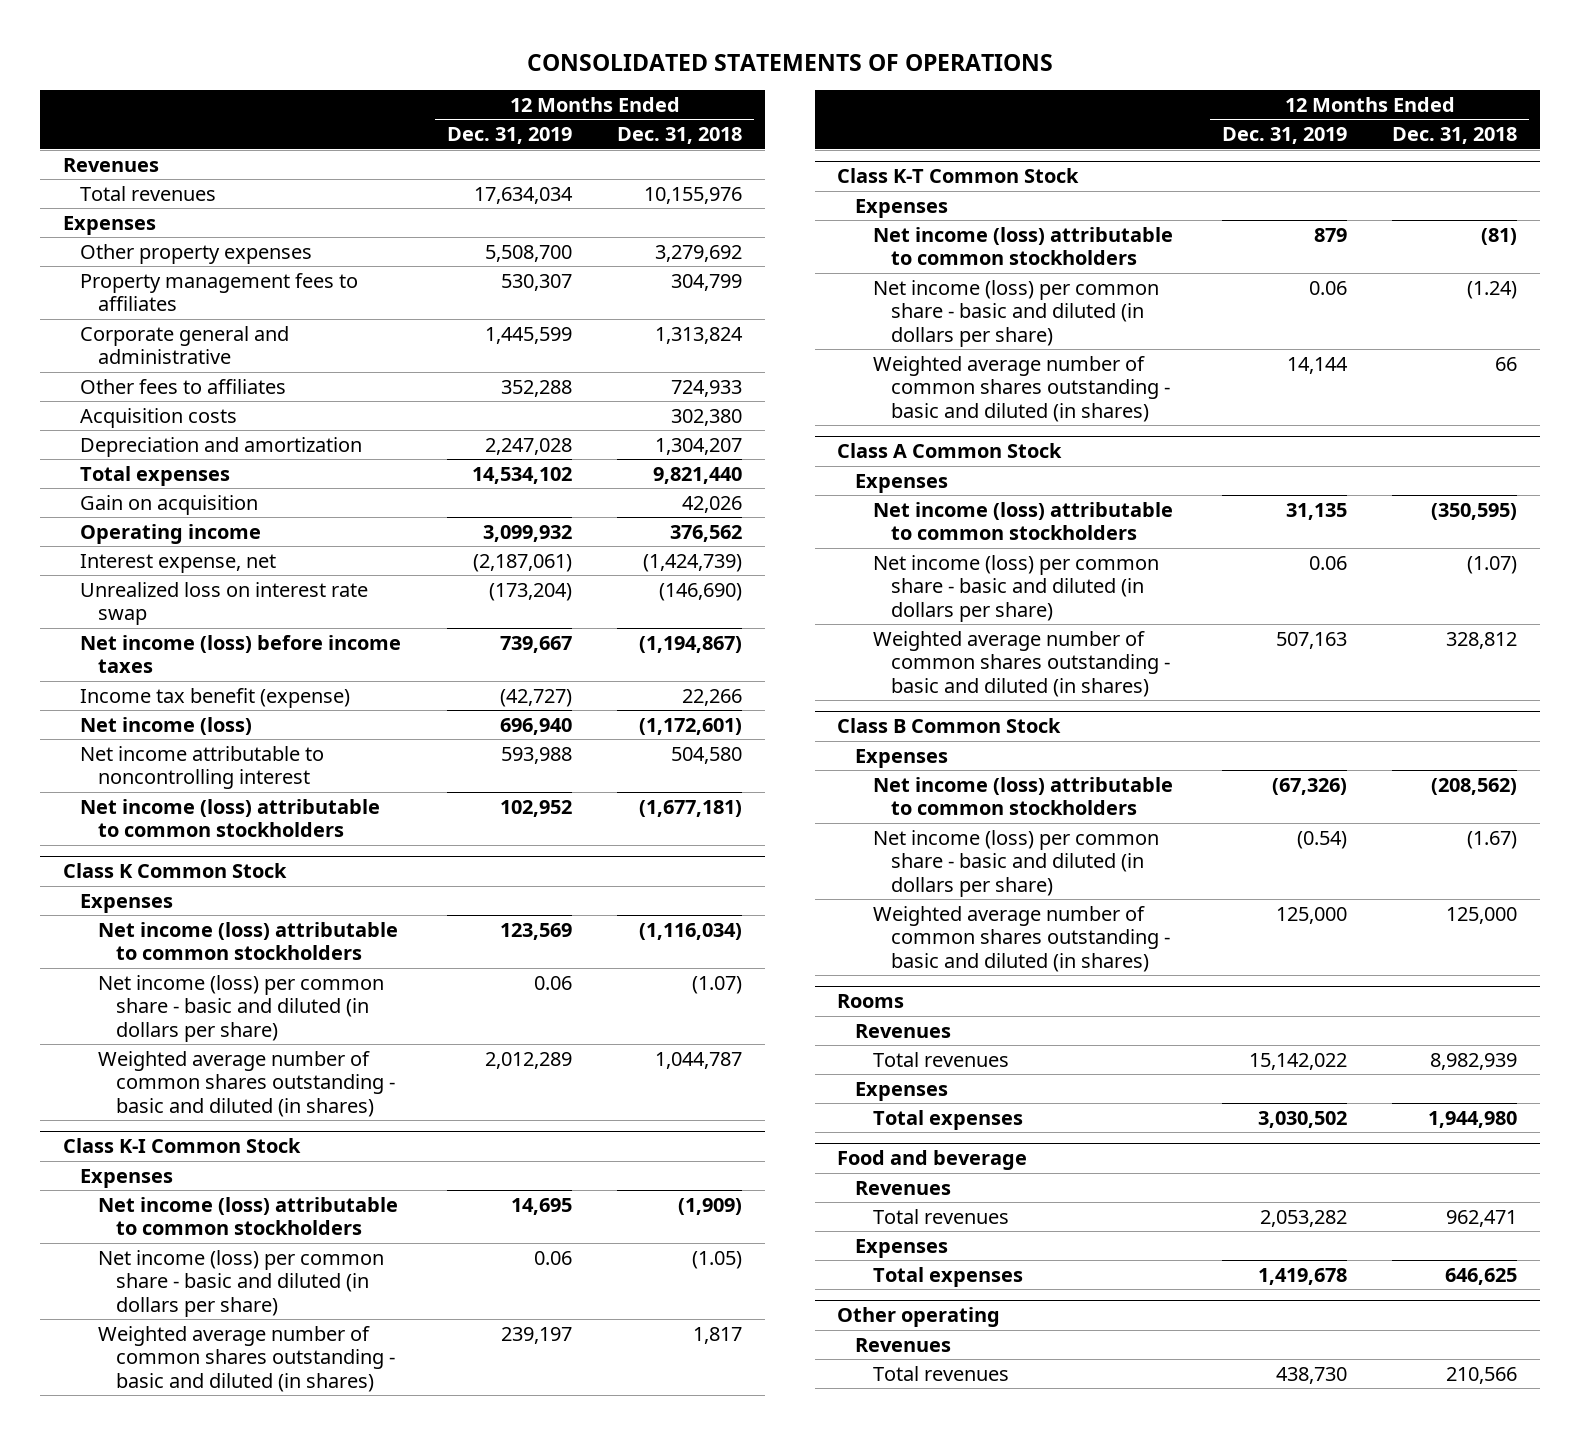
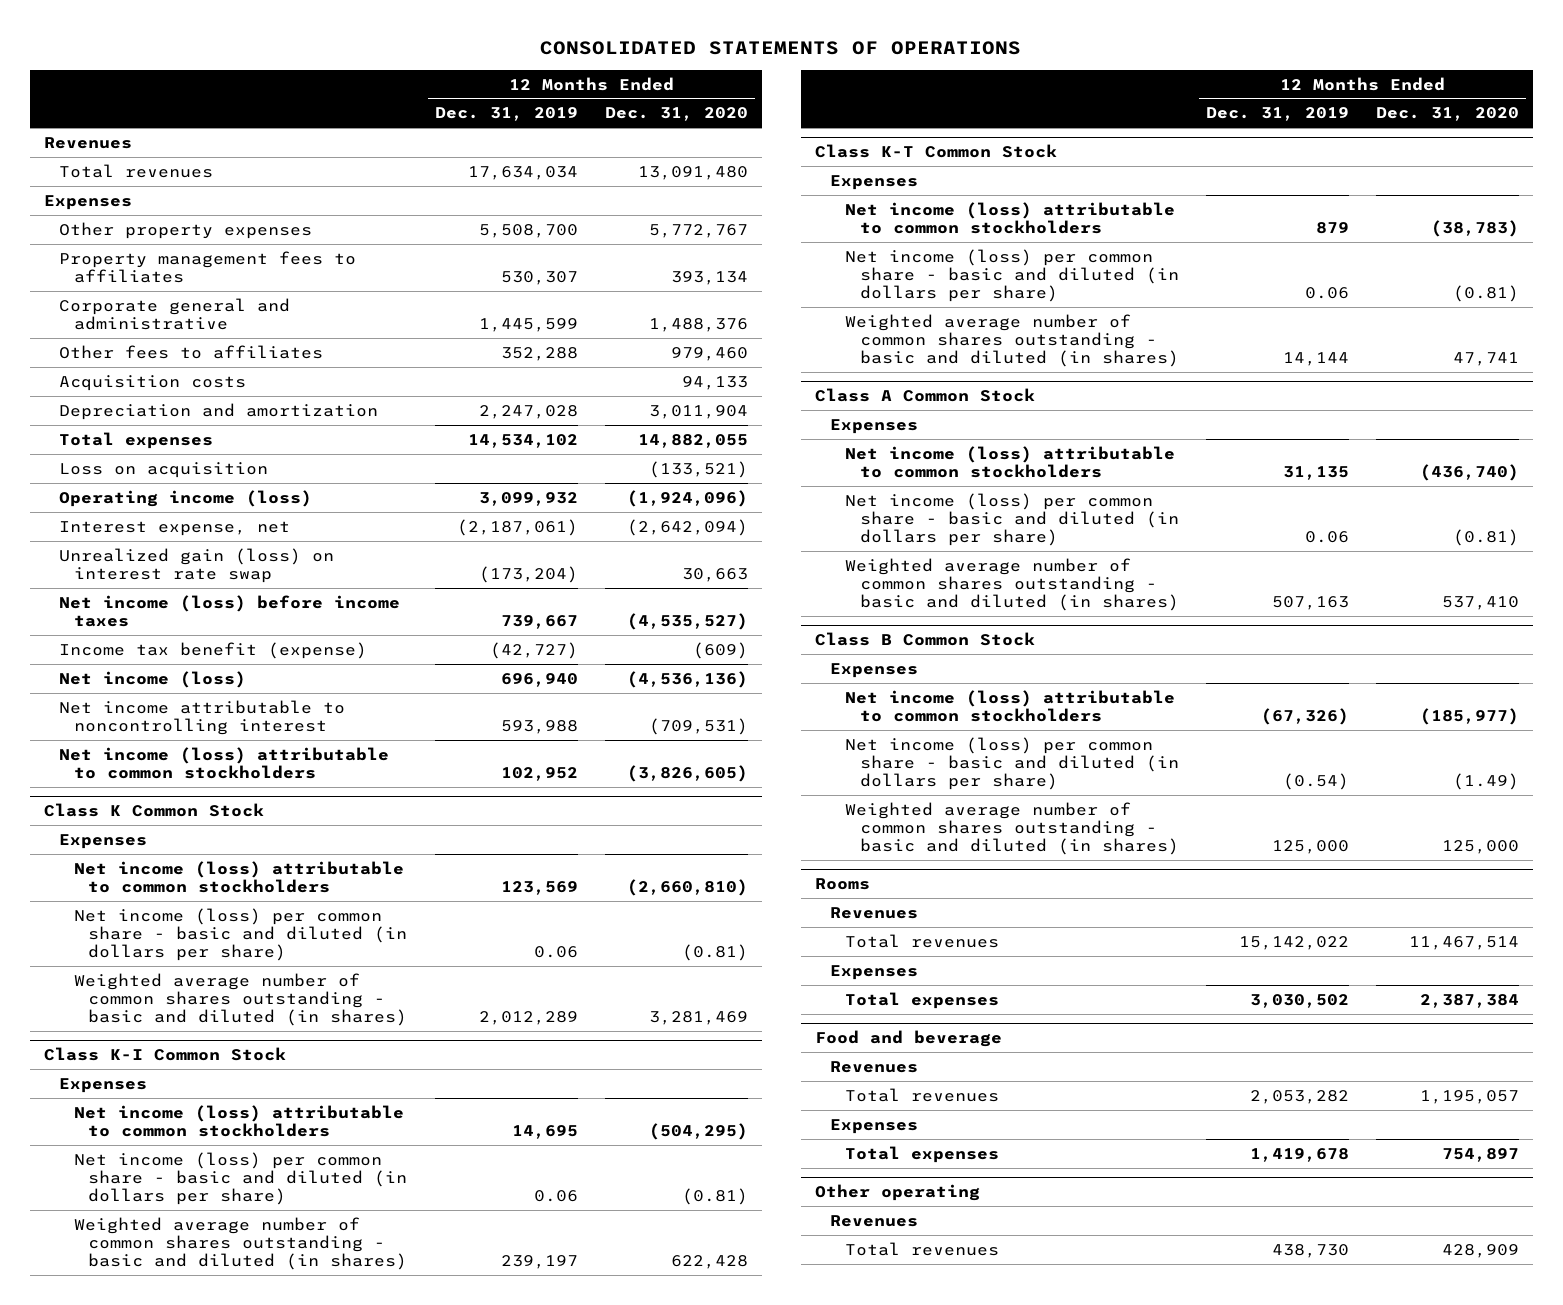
[617,127,743,145] Dec. 31, 2018 -> none
none -> [605,107,749,122] Dec. 31, 2020
[80,494,259,515] Gain on acquisition -> [58,461,268,478] Loss on acquisition
[80,523,262,544] Operating income -> [58,489,312,507] Operating income (loss)
[80,581,369,626] Unrealized loss on interest rate swap -> [58,547,334,584] Unrealized gain (loss) on interest rate swap

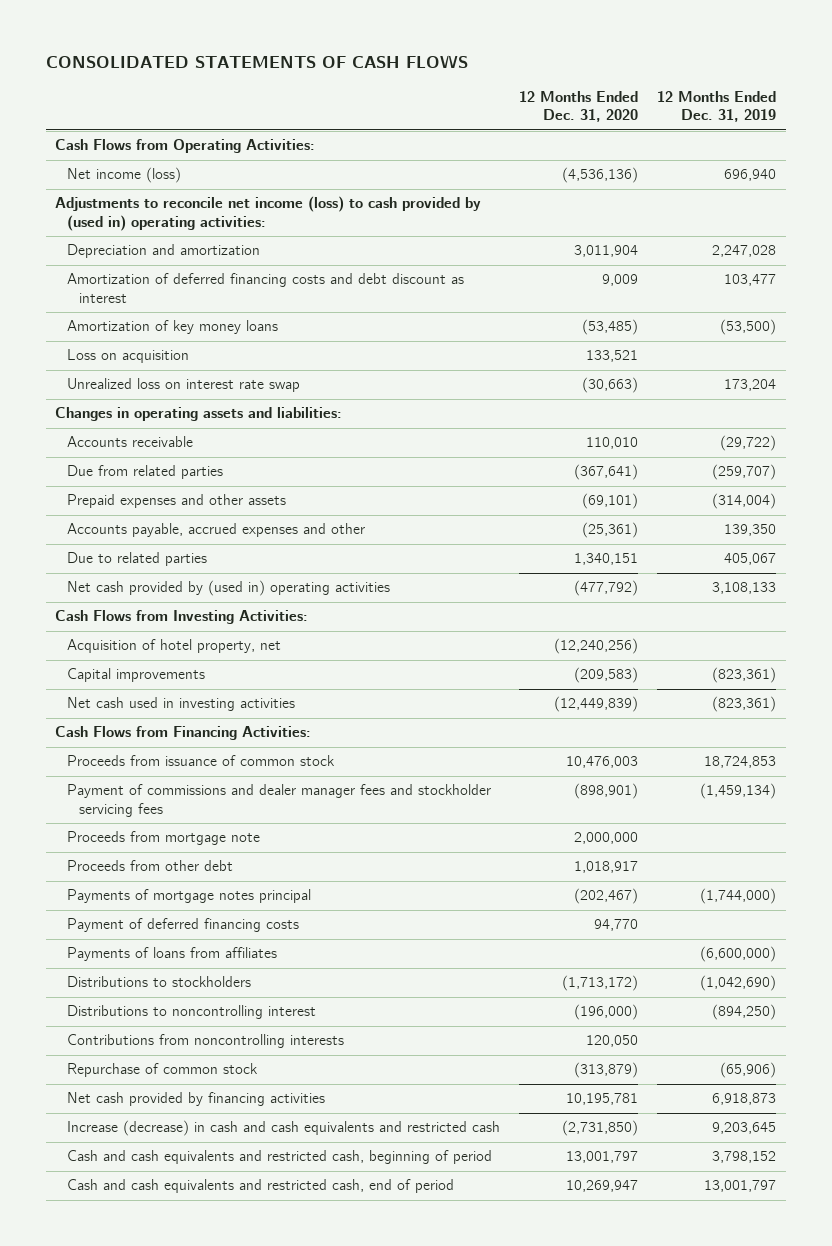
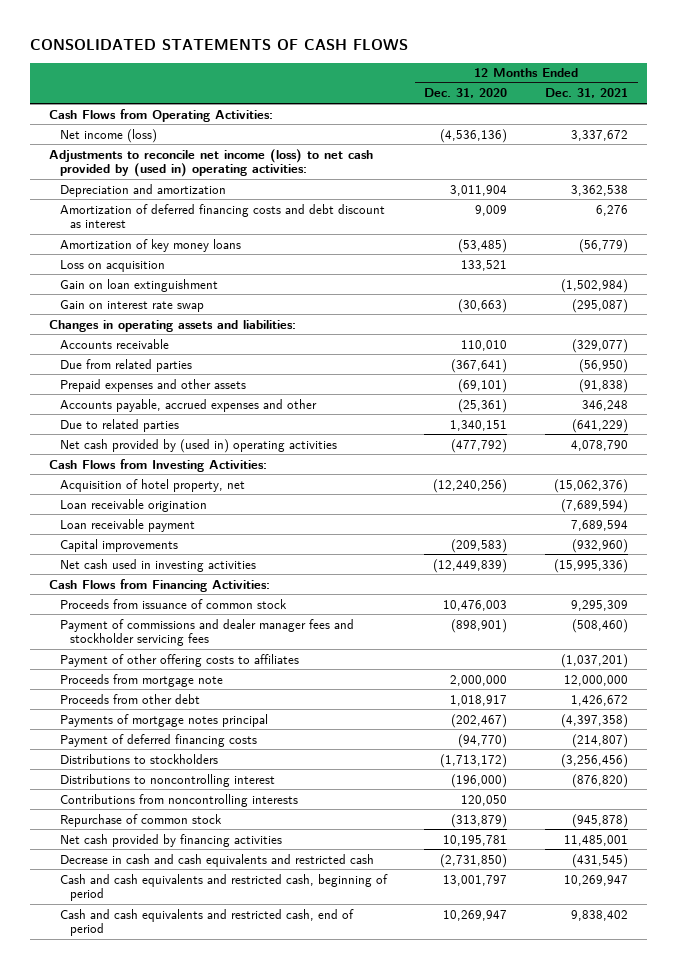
[657,90,777,123] 12 Months Ended Dec. 31, 2019 -> none
none -> [545,88,629,99] Dec. 31, 2021
[55,196,482,231] Adjustments to reconcile net income (loss) to cash provided by (used in) operating activities: -> [49,148,374,178] Adjustments to reconcile net income (loss) to net cash provided by (used in) operating activities:
none -> [59,278,218,292] Gain on loan extinguishment
[66,378,300,393] Unrealized loss on interest rate swap -> [59,299,204,312] Gain on interest rate swap
none -> [59,498,207,512] Loan receivable origination
none -> [59,518,195,532] Loan receivable payment
none -> [59,653,299,667] Payment of other offering costs to affiliates
[66,947,277,962] Payments of loans from affiliates -> none
[594,919,639,932] 94,770 -> [458,733,508,748] (94,770)
[66,1120,500,1137] Increase (decrease) in cash and cash equivalents and restricted cash -> [59,853,374,867] Decrease in cash and cash equivalents and restricted cash

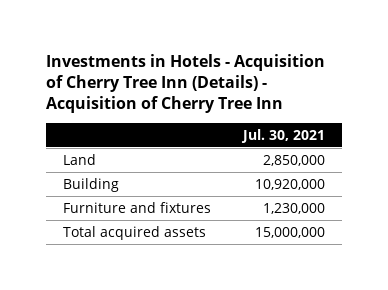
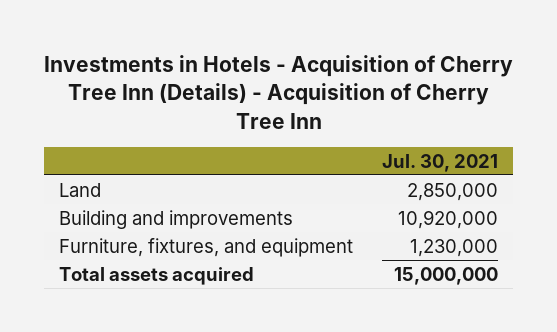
[62,177,119,192] Building -> [58,209,293,229] Building and improvements
[62,201,211,213] Furniture and fixtures -> [58,237,353,257] Furniture, fixtures, and equipment
[62,225,206,240] Total acquired assets -> [58,266,254,285] Total assets acquired

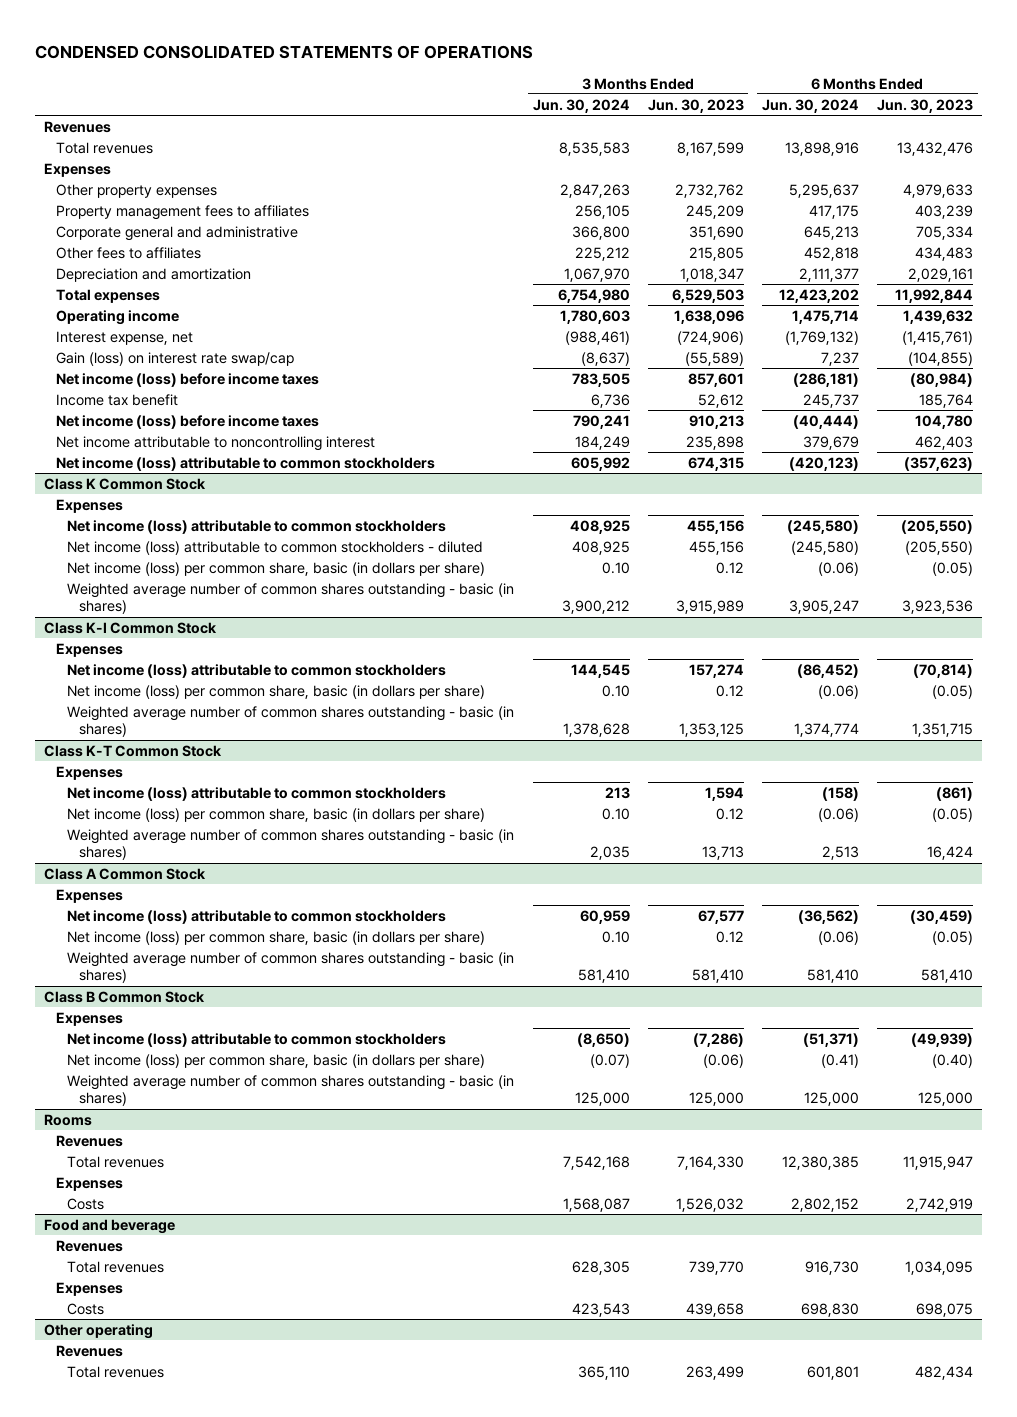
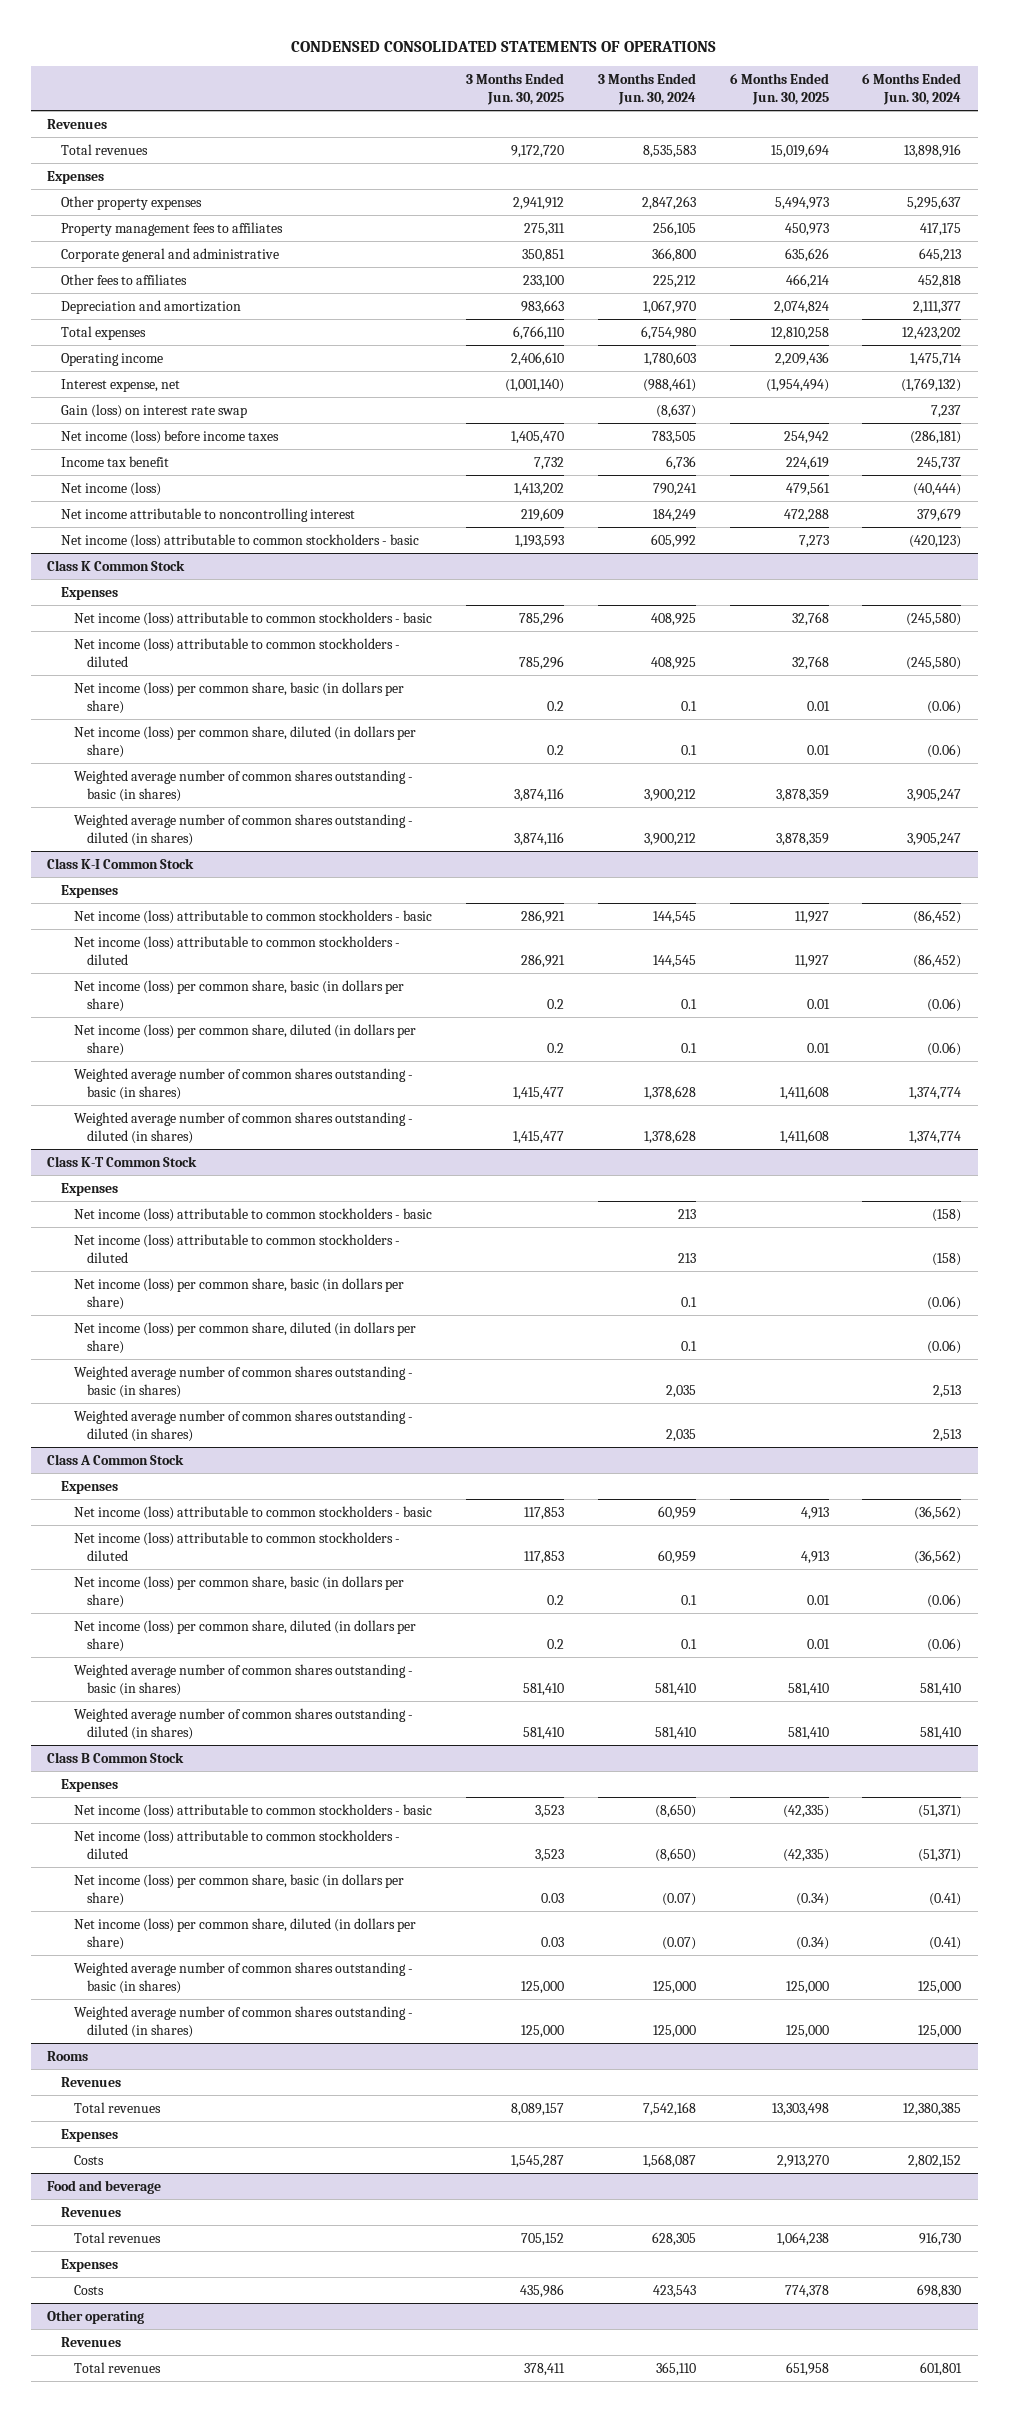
[647,98,744,113] Jun. 30, 2023 -> none
[876,98,973,113] Jun. 30, 2023 -> none
none -> [465,73,564,105] 3 Months Ended Jun. 30, 2025
none -> [729,73,829,105] 6 Months Ended Jun. 30, 2025
[55,351,294,366] Gain (loss) on interest rate swap/cap -> [60,403,247,418] Gain (loss) on interest rate swap
[55,414,319,429] Net income (loss) before income taxes -> [60,481,161,496] Net income (loss)
[55,456,435,471] Net income (loss) attributable to common stockholders -> [60,533,419,548] Net income (loss) attributable to common stockholders - basic
[67,519,447,534] Net income (loss) attributable to common stockholders -> [73,611,432,626] Net income (loss) attributable to common stockholders - basic
[601,561,630,574] 0.10 -> [680,700,697,711] 0.1
none -> [73,725,416,758] Net income (loss) per common share, diluted (in dollars per share)
none -> [73,813,413,846] Weighted average number of common shares outstanding - diluted (in shares)
[67,663,447,678] Net income (loss) attributable to common stockholders -> [73,909,432,924] Net income (loss) attributable to common stockholders - basic
none -> [73,935,400,965] Net income (loss) attributable to common stockholders - diluted
[601,684,630,697] 0.10 -> [680,998,697,1009] 0.1
none -> [73,1023,416,1056] Net income (loss) per common share, diluted (in dollars per share)
none -> [73,1111,413,1144] Weighted average number of common shares outstanding - diluted (in shares)
[67,786,447,801] Net income (loss) attributable to common stockholders -> [73,1207,432,1222] Net income (loss) attributable to common stockholders - basic
none -> [73,1233,400,1263] Net income (loss) attributable to common stockholders - diluted
[601,807,630,820] 0.10 -> [680,1296,697,1307] 0.1
none -> [73,1321,416,1354] Net income (loss) per common share, diluted (in dollars per share)
none -> [73,1409,413,1442] Weighted average number of common shares outstanding - diluted (in shares)
[67,909,447,924] Net income (loss) attributable to common stockholders -> [73,1505,432,1520] Net income (loss) attributable to common stockholders - basic
none -> [73,1531,400,1561] Net income (loss) attributable to common stockholders - diluted
[601,930,630,943] 0.10 -> [680,1594,697,1605] 0.1
none -> [73,1619,416,1652] Net income (loss) per common share, diluted (in dollars per share)
none -> [73,1707,413,1740] Weighted average number of common shares outstanding - diluted (in shares)
[67,1032,447,1047] Net income (loss) attributable to common stockholders -> [73,1803,432,1818] Net income (loss) attributable to common stockholders - basic
none -> [73,1829,400,1859] Net income (loss) attributable to common stockholders - diluted
none -> [73,1917,416,1950] Net income (loss) per common share, diluted (in dollars per share)
none -> [73,2005,413,2038] Weighted average number of common shares outstanding - diluted (in shares)

